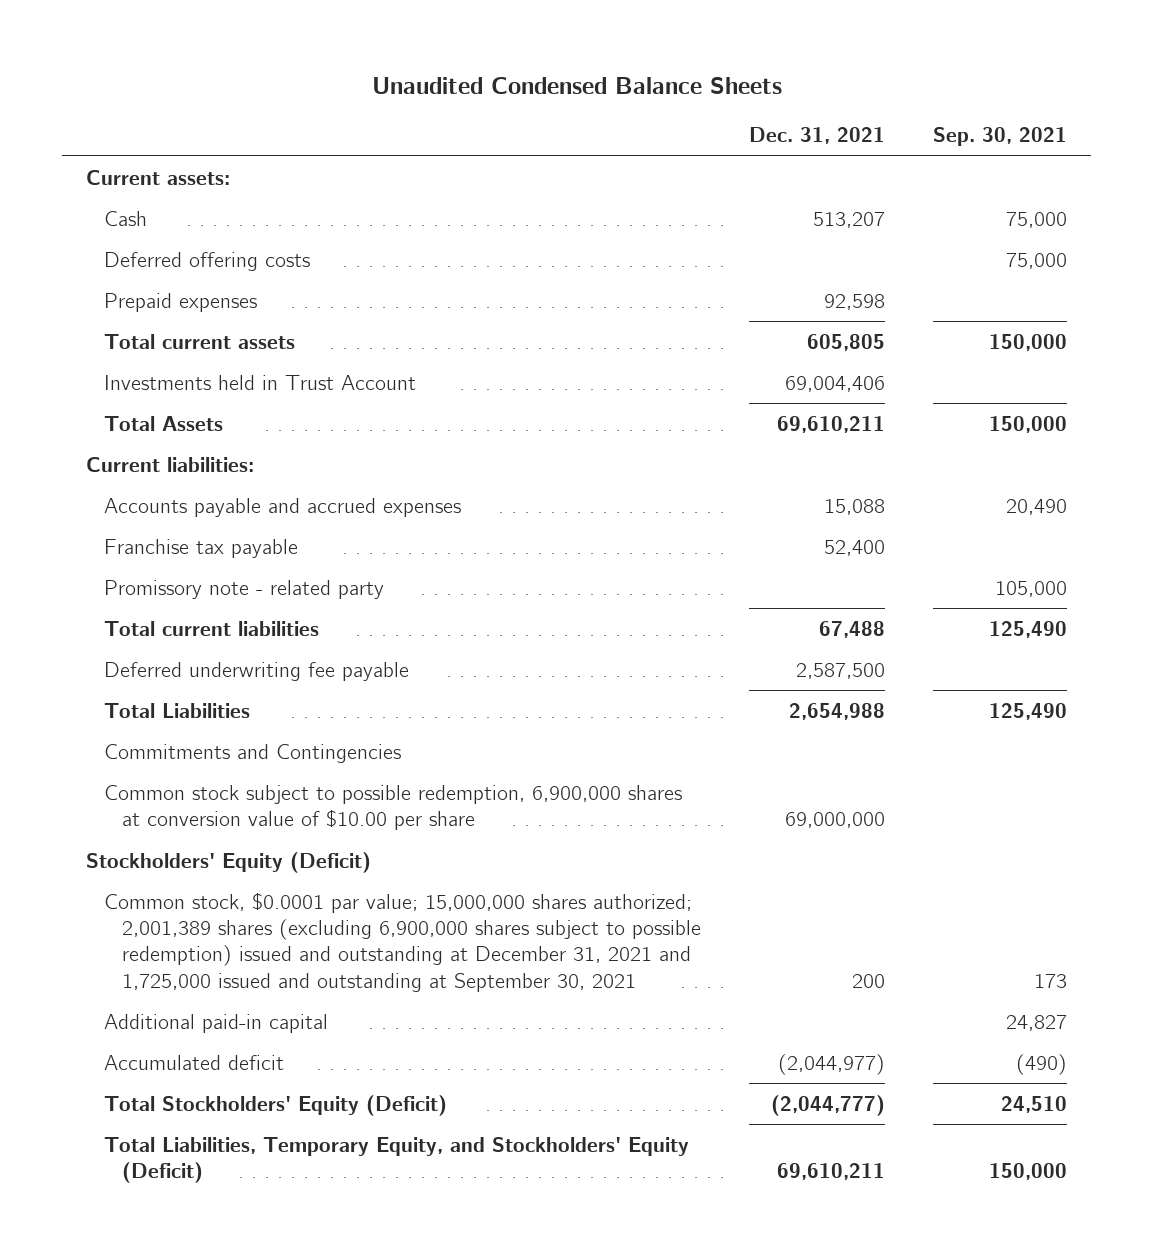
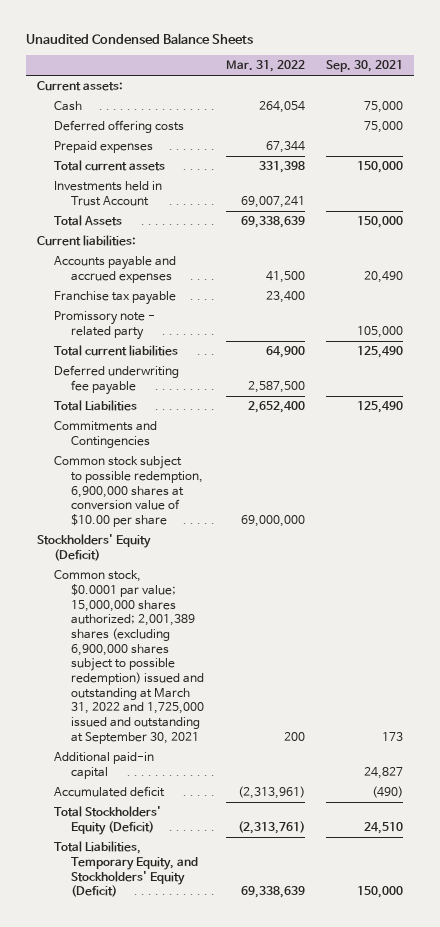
[748,127,885,145] Dec. 31, 2021 -> none
none -> [225,60,305,73] Mar. 31, 2022
[103,891,701,992] Common stock, $0.0001 par value; 15,000,000 shares authorized; 2,001,389 shares (excluding 6,900,000 shares subject to possible redemption) issued and outstanding at December 31, 2021 and 1,725,000 issued and outstanding at September 30, 2021 -> [54,570,205,744] Common stock, $0.0001 par value; 15,000,000 shares authorized; 2,001,389 shares (excluding 6,900,000 shares subject to possible redemption) issued and outstanding at March 31, 2022 and 1,725,000 issued and outstanding at September 30, 2021

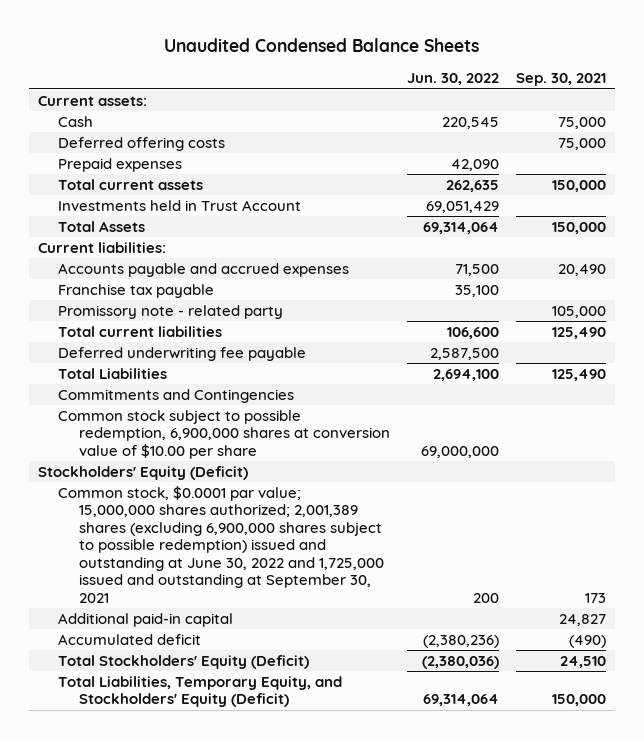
[225,60,305,73] Mar. 31, 2022 -> none
none -> [406,73,499,86] Jun. 30, 2022
[54,570,205,744] Common stock, $0.0001 par value; 15,000,000 shares authorized; 2,001,389 shares (excluding 6,900,000 shares subject to possible redemption) issued and outstanding at March 31, 2022 and 1,725,000 issued and outstanding at September 30, 2021 -> [58,485,384,603] Common stock, $0.0001 par value; 15,000,000 shares authorized; 2,001,389 shares (excluding 6,900,000 shares subject to possible redemption) issued and outstanding at June 30, 2022 and 1,725,000 issued and outstanding at September 30, 2021

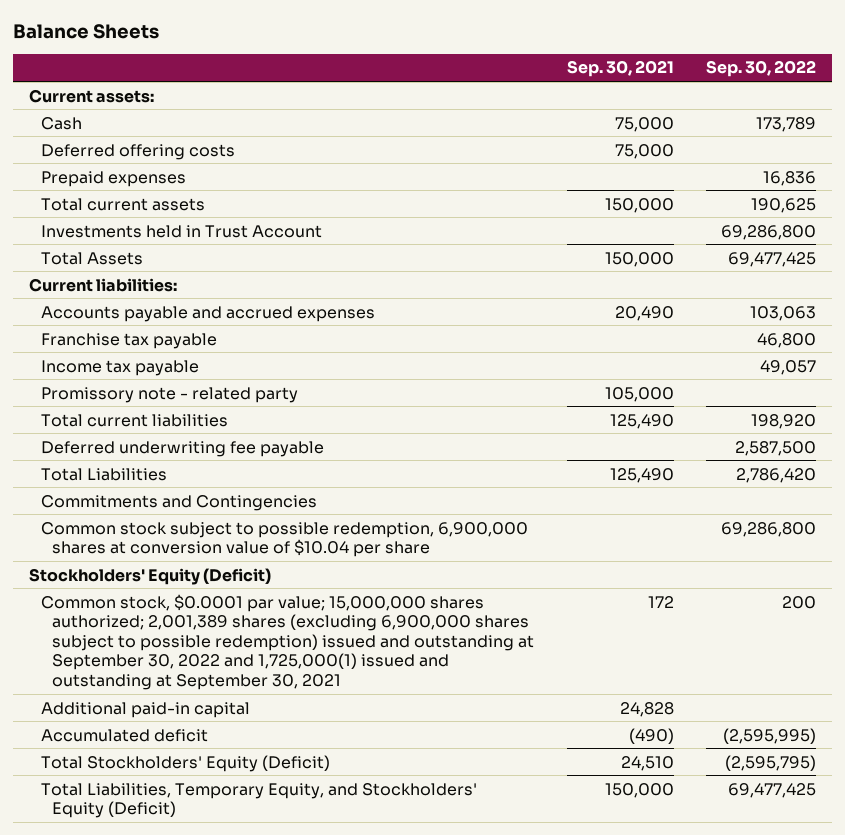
[163,38,479,53] Unaudited Condensed Balance Sheets -> [12,23,159,39] Balance Sheets
[406,73,499,86] Jun. 30, 2022 -> none
none -> [706,60,817,78] Sep. 30, 2022
none -> [40,359,199,376] Income tax payable
[58,409,390,459] Common stock subject to possible redemption, 6,900,000 shares at conversion value of $10.00 per share -> [40,521,528,558] Common stock subject to possible redemption, 6,900,000 shares at conversion value of $10.04 per share
[58,485,384,603] Common stock, $0.0001 par value; 15,000,000 shares authorized; 2,001,389 shares (excluding 6,900,000 shares subject to possible redemption) issued and outstanding at June 30, 2022 and 1,725,000 issued and outstanding at September 30, 2021 -> [40,593,535,690] Common stock, $0.0001 par value; 15,000,000 shares authorized; 2,001,389 shares (excluding 6,900,000 shares subject to possible redemption) issued and outstanding at September 30, 2022 and 1,725,000(1) issued and outstanding at September 30, 2021
[585,592,607,603] 173 -> [647,595,674,608] 172
[559,613,607,626] 24,827 -> [619,701,674,717] 24,828

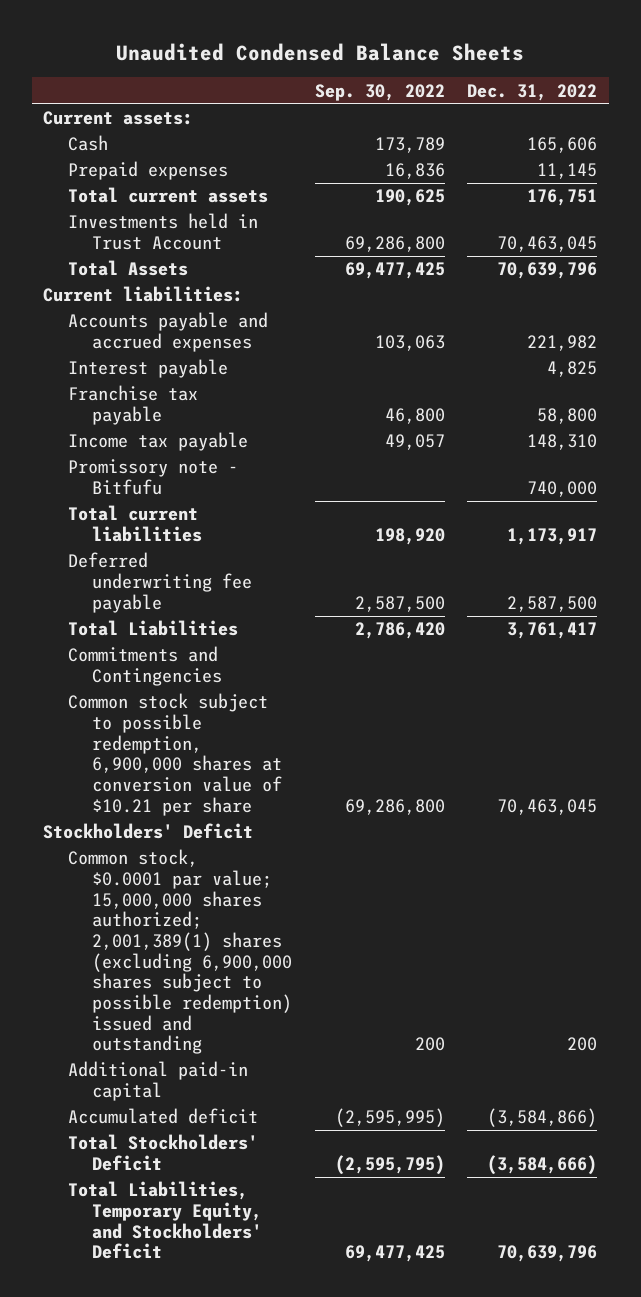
[12,23,159,39] Balance Sheets -> [116,42,525,61] Unaudited Condensed Balance Sheets
[566,60,674,78] Sep. 30, 2021 -> none
none -> [467,83,598,101] Dec. 31, 2022
[40,143,235,160] Deferred offering costs -> none
none -> [67,359,228,379] Interest payable
[40,386,298,403] Promissory note - related party -> none
none -> [67,459,238,496] Promissory note - Bitfufu
[40,521,528,558] Common stock subject to possible redemption, 6,900,000 shares at conversion value of $10.04 per share -> [67,693,283,816] Common stock subject to possible redemption, 6,900,000 shares at conversion value of $10.21 per share
[29,567,272,585] Stockholders' Equity (Deficit) -> [43,823,254,840] Stockholders' Deficit
[40,593,535,690] Common stock, $0.0001 par value; 15,000,000 shares authorized; 2,001,389 shares (excluding 6,900,000 shares subject to possible redemption) issued and outstanding at September 30, 2022 and 1,725,000(1) issued and outstanding at September 30, 2021 -> [67,849,293,1055] Common stock, $0.0001 par value; 15,000,000 shares authorized; 2,001,389(1) shares (excluding 6,900,000 shares subject to possible redemption) issued and outstanding
[40,754,330,772] Total Stockholders' Equity (Deficit) -> [67,1134,258,1172] Total Stockholders' Deficit
[40,782,477,819] Total Liabilities, Temporary Equity, and Stockholders' Equity (Deficit) -> [67,1181,263,1260] Total Liabilities, Temporary Equity, and Stockholders' Deficit

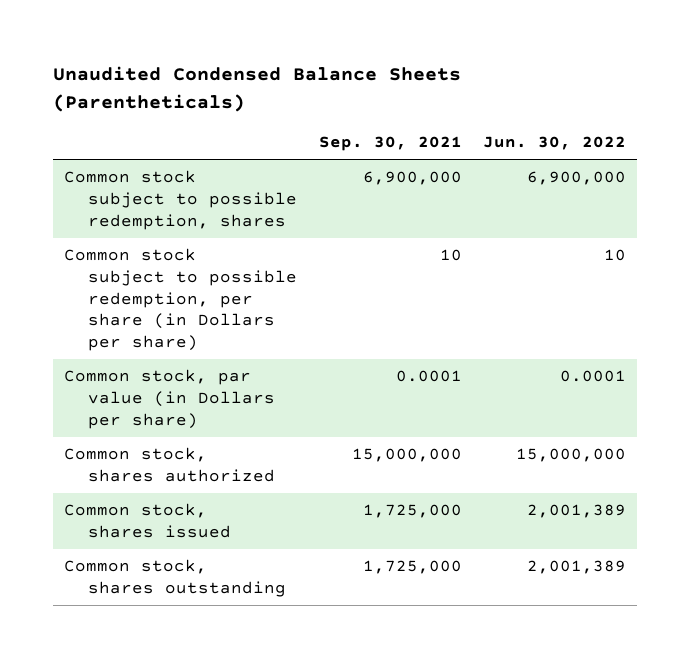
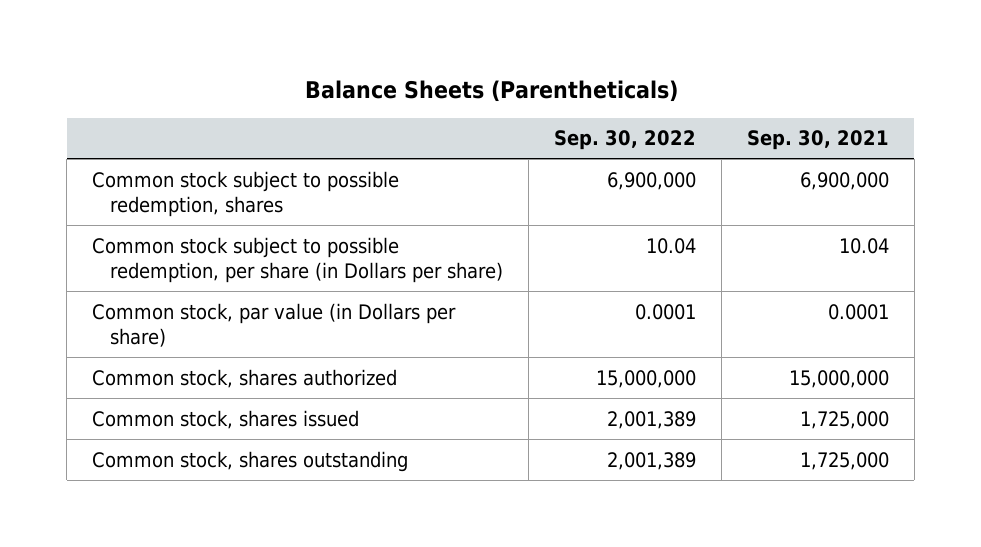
[53,66,462,112] Unaudited Condensed Balance Sheets (Parentheticals) -> [304,79,678,102] Balance Sheets (Parentheticals)
[483,136,627,151] Jun. 30, 2022 -> none
none -> [553,130,696,151] Sep. 30, 2022
[439,249,462,262] 10 -> [838,237,889,254] 10.04

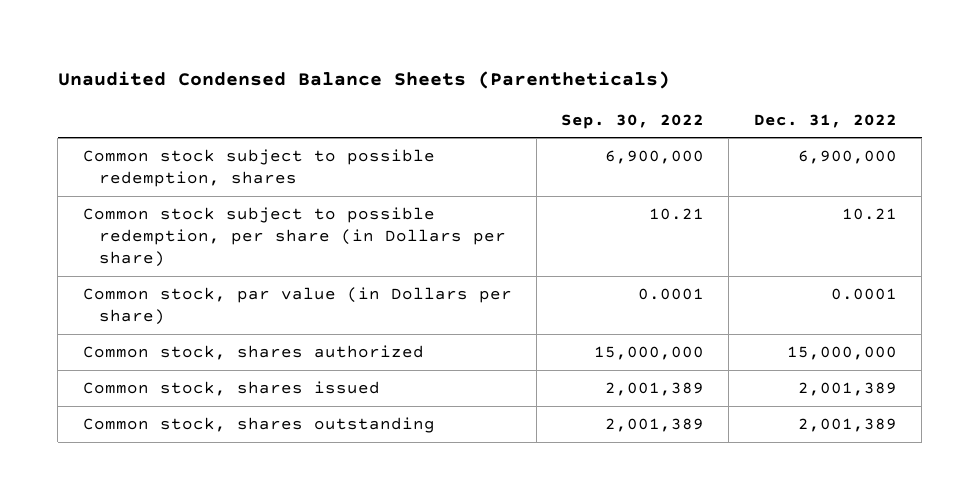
[304,79,678,102] Balance Sheets (Parentheticals) -> [57,70,670,89] Unaudited Condensed Balance Sheets (Parentheticals)
[746,130,889,151] Sep. 30, 2021 -> none
none -> [753,113,897,128] Dec. 31, 2022
[645,237,696,254] 10.04 -> [649,207,705,220] 10.21

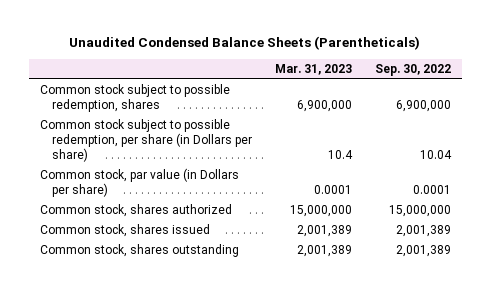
[753,113,897,128] Dec. 31, 2022 -> none
none -> [275,64,353,76] Mar. 31, 2023
[649,207,705,220] 10.21 -> [419,150,452,160] 10.04

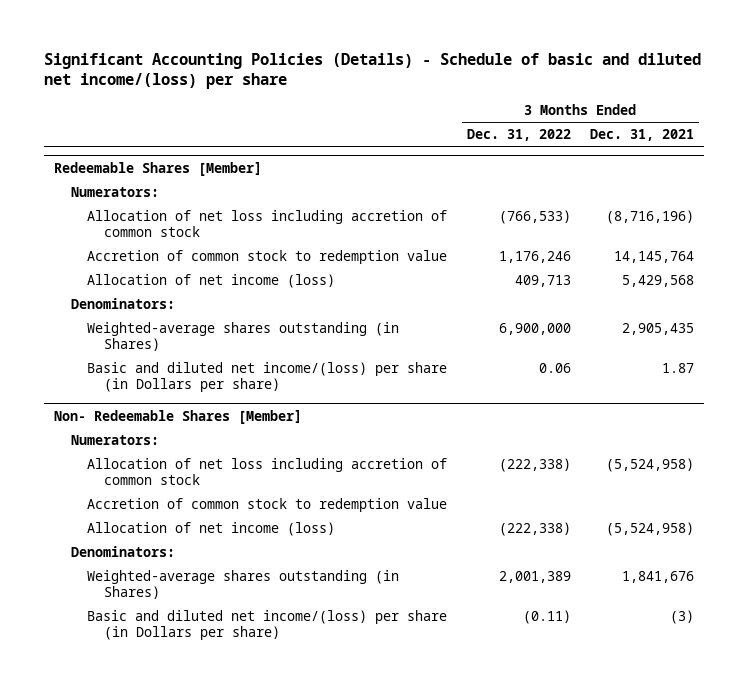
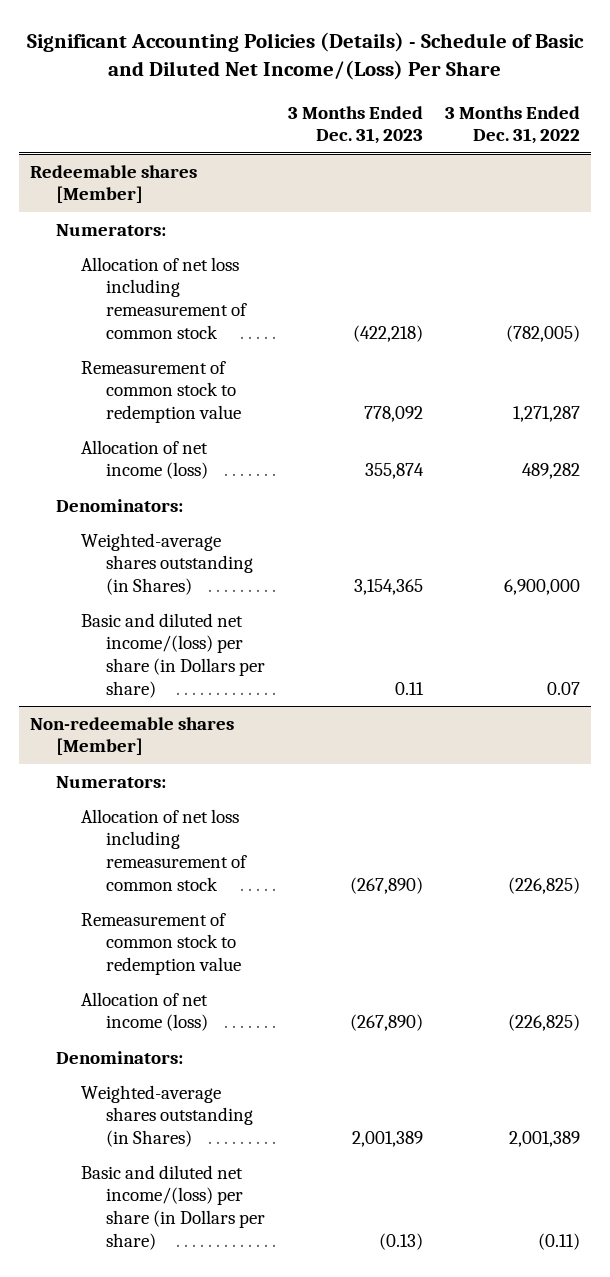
[44,52,702,90] Significant Accounting Policies (Details) - Schedule of basic and diluted net income/(loss) per share -> [27,31,585,81] Significant Accounting Policies (Details) - Schedule of Basic and Diluted Net Income/(Loss) Per Share
[589,129,694,142] Dec. 31, 2021 -> none
none -> [287,105,423,145] 3 Months Ended Dec. 31, 2023
[53,161,262,176] Redeemable Shares [Member] -> [30,164,198,204] Redeemable shares [Member]
[87,209,448,237] Allocation of net loss including accretion of common stock -> [81,256,248,339] Allocation of net loss including remeasurement of common stock
[498,209,571,224] (766,533) -> [505,324,580,342] (782,005)
[87,249,448,264] Accretion of common stock to redemption value -> [81,360,242,424] Remeasurement of common stock to redemption value
[498,250,571,263] 1,176,246 -> [512,406,580,423] 1,271,287
[514,274,571,287] 409,713 -> [521,463,580,480] 489,282
[538,362,571,373] 0.06 -> [546,681,580,695] 0.07
[53,409,302,424] Non- Redeemable Shares [Member] -> [30,716,235,756] Non-redeemable shares [Member]
[87,457,448,485] Allocation of net loss including accretion of common stock -> [81,808,248,891] Allocation of net loss including remeasurement of common stock
[498,457,571,472] (222,338) -> [507,876,580,894] (226,825)
[87,497,448,512] Accretion of common stock to redemption value -> [81,912,242,976] Remeasurement of common stock to redemption value
[498,521,571,536] (222,338) -> [507,1014,580,1032] (226,825)

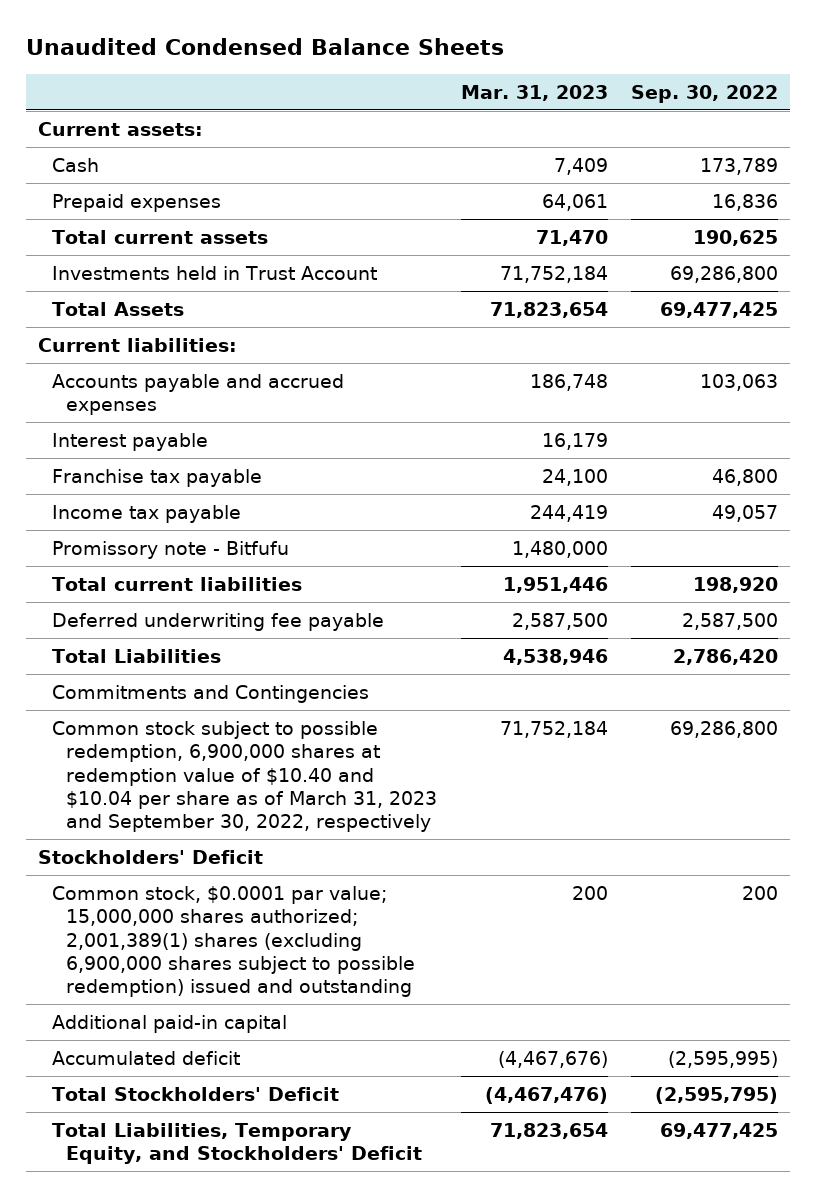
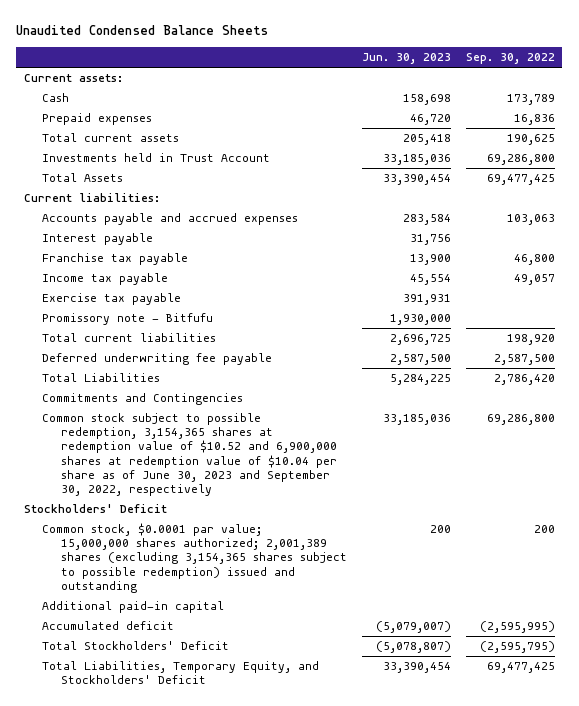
[460,84,608,101] Mar. 31, 2023 -> none
none -> [361,52,451,64] Jun. 30, 2023
none -> [42,293,182,306] Exercise tax payable
[52,720,438,833] Common stock subject to possible redemption, 6,900,000 shares at redemption value of $10.40 and $10.04 per share as of March 31, 2023 and September 30, 2022, respectively -> [42,413,337,496] Common stock subject to possible redemption, 3,154,365 shares at redemption value of $10.52 and 6,900,000 shares at redemption value of $10.04 per share as of June 30, 2023 and September 30, 2022, respectively
[52,885,416,998] Common stock, $0.0001 par value; 15,000,000 shares authorized; 2,001,389(1) shares (excluding 6,900,000 shares subject to possible redemption) issued and outstanding -> [42,523,347,593] Common stock, $0.0001 par value; 15,000,000 shares authorized; 2,001,389 shares (excluding 3,154,365 shares subject to possible redemption) issued and outstanding

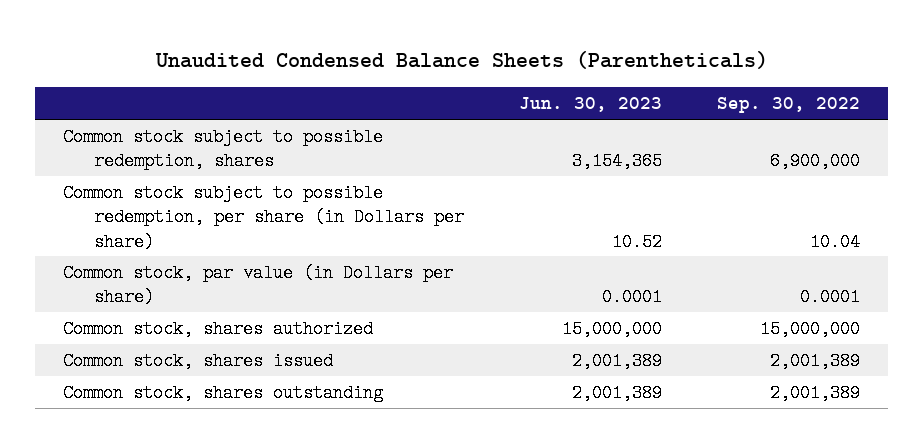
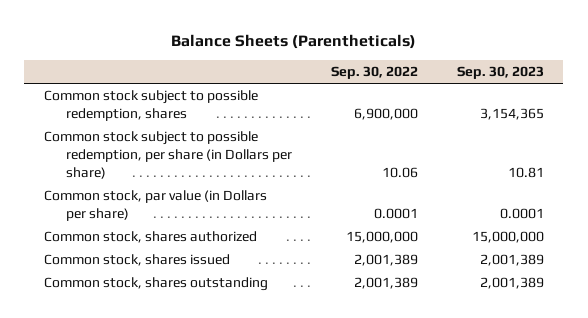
[154,50,768,69] Unaudited Condensed Balance Sheets (Parentheticals) -> [170,34,416,50] Balance Sheets (Parentheticals)
[519,97,663,113] Jun. 30, 2023 -> none
none -> [456,66,544,80] Sep. 30, 2023
[810,232,861,251] 10.04 -> [381,167,418,179] 10.06

